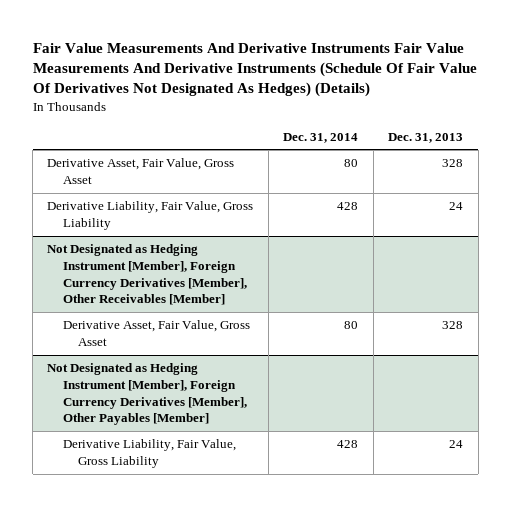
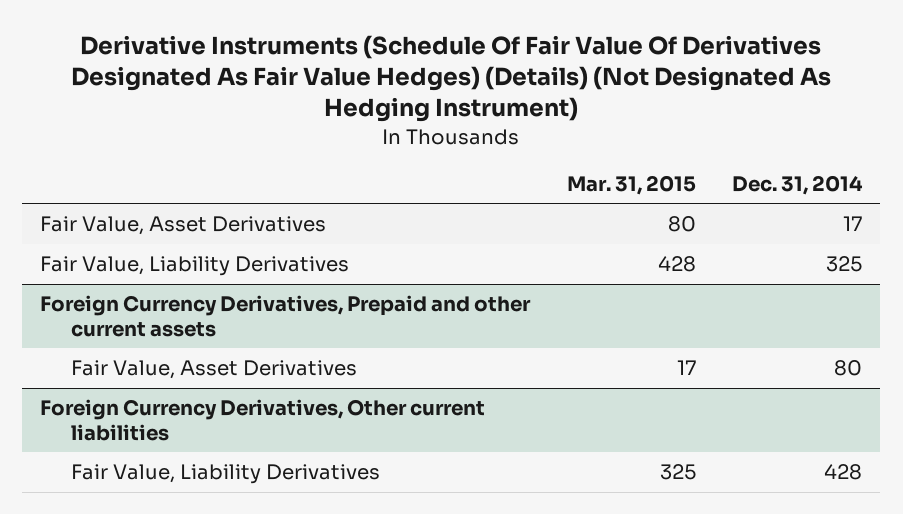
[32,42,477,98] Fair Value Measurements And Derivative Instruments Fair Value Measurements And Derivative Instruments (Schedule Of Fair Value Of Derivatives Not Designated As Hedges) (Details) -> [71,34,832,123] Derivative Instruments (Schedule Of Fair Value Of Derivatives Designated As Fair Value Hedges) (Details) (Not Designated As Hedging Instrument)
[388,132,464,143] Dec. 31, 2013 -> none
none -> [566,175,696,196] Mar. 31, 2015
[47,244,247,306] Not Designated as Hedging Instrument [Member], Foreign Currency Derivatives [Member], Other Receivables [Member] -> none
[47,363,247,426] Not Designated as Hedging Instrument [Member], Foreign Currency Derivatives [Member], Other Payables [Member] -> none
[47,158,235,184] Derivative Asset, Fair Value, Gross Asset -> [40,216,327,236] Fair Value, Asset Derivatives
[344,159,359,168] 80 -> [843,216,863,232] 17
[47,201,254,230] Derivative Liability, Fair Value, Gross Liability -> [40,256,350,277] Fair Value, Liability Derivatives
[337,202,359,211] 428 -> [826,256,863,273] 325
none -> [40,295,532,337] Foreign Currency Derivatives, Prepaid and other current assets
[62,320,250,346] Derivative Asset, Fair Value, Gross Asset -> [71,360,358,380] Fair Value, Asset Derivatives
none -> [40,399,486,441] Foreign Currency Derivatives, Other current liabilities
[62,439,236,468] Derivative Liability, Fair Value, Gross Liability -> [71,464,381,485] Fair Value, Liability Derivatives

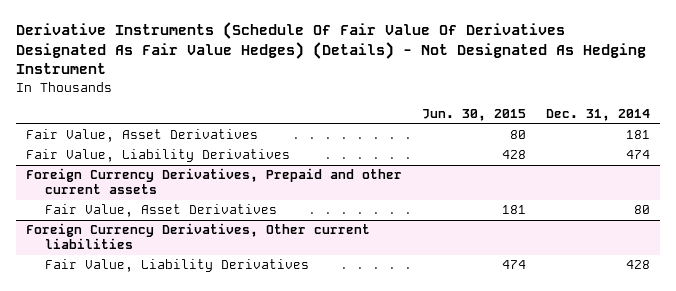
[71,34,832,123] Derivative Instruments (Schedule Of Fair Value Of Derivatives Designated As Fair Value Hedges) (Details) (Not Designated As Hedging Instrument) -> [15,22,646,75] Derivative Instruments (Schedule Of Fair Value Of Derivatives Designated As Fair Value Hedges) (Details) - Not Designated As Hedging Instrument
[566,175,696,196] Mar. 31, 2015 -> none
none -> [421,109,526,122] Jun. 30, 2015
[843,216,863,232] 17 -> [626,130,651,140] 181
[826,256,863,273] 325 -> [626,150,651,160] 474

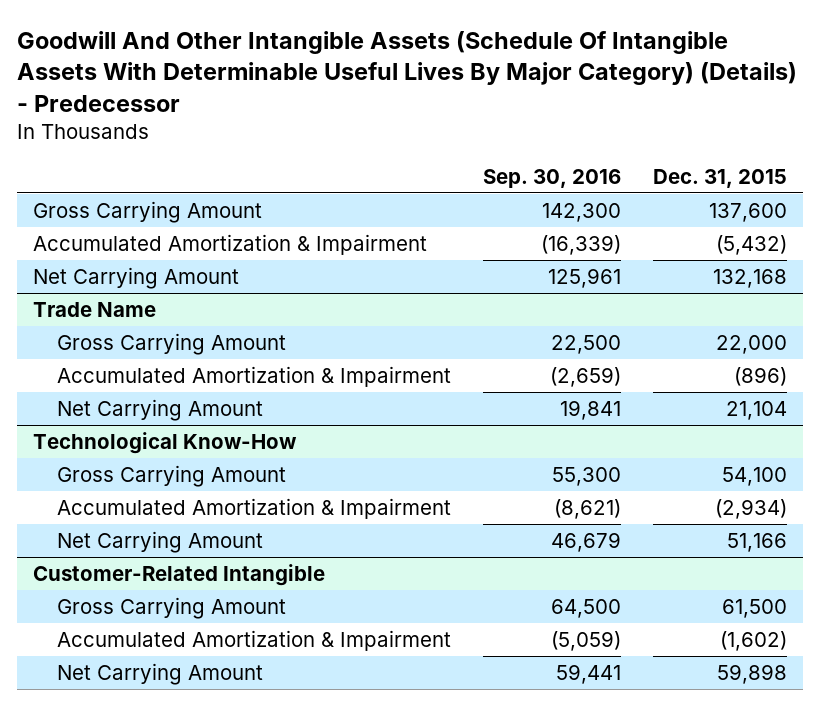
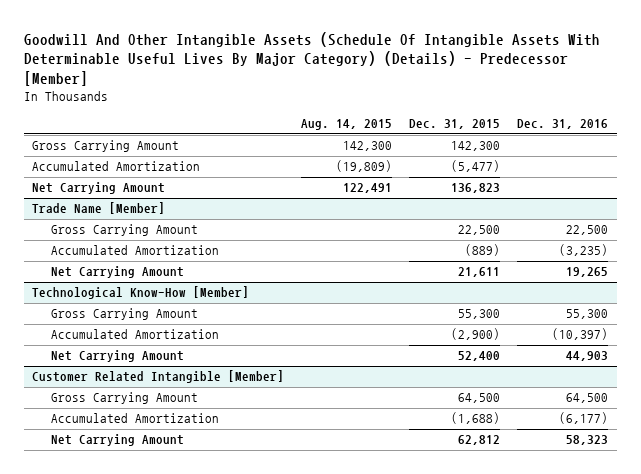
[17,30,798,112] Goodwill And Other Intangible Assets (Schedule Of Intangible Assets With Determinable Useful Lives By Major Category) (Details) - Predecessor -> [23,31,600,87] Goodwill And Other Intangible Assets (Schedule Of Intangible Assets With Determinable Useful Lives By Major Category) (Details) - Predecessor [Member]
[483,168,622,188] Sep. 30, 2016 -> none
none -> [301,119,393,131] Aug. 14, 2015
none -> [517,119,609,130] Dec. 31, 2016
[709,203,788,223] 137,600 -> [451,141,501,152] 142,300
[33,234,428,256] Accumulated Amortization & Impairment -> [32,161,201,172] Accumulated Amortization
[716,235,788,256] (5,432) -> [451,160,501,173] (5,477)
[713,269,788,289] 132,168 -> [451,183,501,194] 136,823
[33,302,157,318] Trade Name -> [32,202,166,215] Trade Name [Member]
[716,335,788,355] 22,000 -> [458,225,501,236] 22,500
[57,366,452,388] Accumulated Amortization & Impairment -> [51,245,220,256] Accumulated Amortization
[734,367,788,387] (896) -> [465,244,501,257] (889)
[726,401,788,421] 21,104 -> [458,267,501,278] 21,611
[33,432,298,455] Technological Know-How -> [32,286,250,300] Technological Know-How [Member]
[722,467,788,487] 54,100 -> [458,309,501,320] 55,300
[57,498,452,520] Accumulated Amortization & Impairment -> [51,329,220,340] Accumulated Amortization
[715,499,788,520] (2,934) -> [451,328,501,341] (2,900)
[727,533,788,553] 51,166 -> [458,351,501,362] 52,400
[33,564,326,587] Customer-Related Intangible -> [32,370,285,384] Customer Related Intangible [Member]
[722,599,788,619] 61,500 -> [458,393,501,404] 64,500
[57,630,452,652] Accumulated Amortization & Impairment -> [51,413,220,424] Accumulated Amortization
[720,631,788,652] (1,602) -> [451,412,501,425] (1,688)
[717,664,788,685] 59,898 -> [458,435,501,446] 62,812

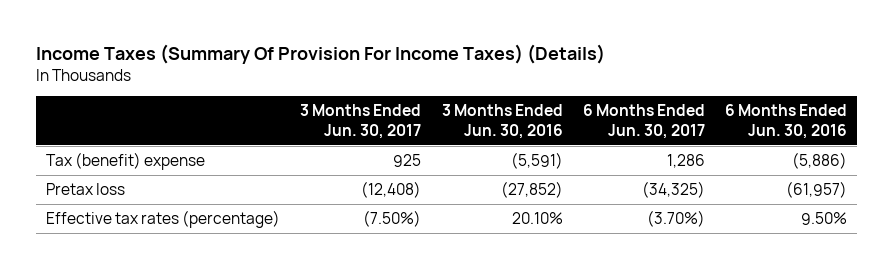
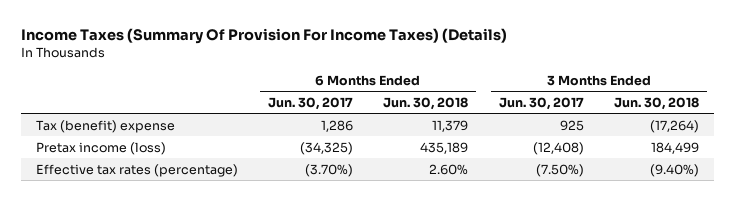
[441,104,563,139] 3 Months Ended Jun. 30, 2016 -> none
[725,104,848,139] 6 Months Ended Jun. 30, 2016 -> none
none -> [383,96,469,110] Jun. 30, 2018
none -> [614,96,700,110] Jun. 30, 2018
[46,183,126,196] Pretax loss -> [35,141,166,155] Pretax income (loss)

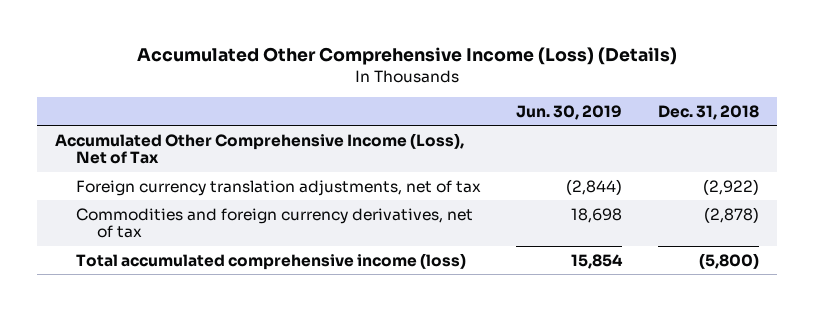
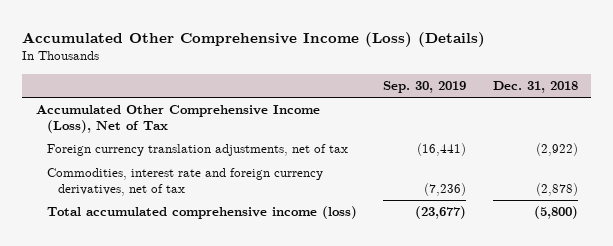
[516,104,623,120] Jun. 30, 2019 -> none
none -> [383,81,467,94] Sep. 30, 2019
[75,207,473,239] Commodities and foreign currency derivatives, net of tax -> [46,168,323,196] Commodities, interest rate and foreign currency derivatives, net of tax

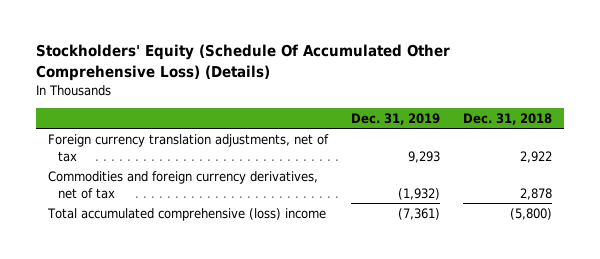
[22,31,486,47] Accumulated Other Comprehensive Income (Loss) (Details) -> [36,44,451,81] Stockholders' Equity (Schedule Of Accumulated Other Comprehensive Loss) (Details)
[383,81,467,94] Sep. 30, 2019 -> none
none -> [351,112,441,125] Dec. 31, 2019
[35,105,320,133] Accumulated Other Comprehensive Income (Loss), Net of Tax -> none
[535,143,578,157] (2,922) -> [520,150,553,163] 2,922
[46,168,323,196] Commodities, interest rate and foreign currency derivatives, net of tax -> [47,170,318,199] Commodities and foreign currency derivatives, net of tax
[535,182,578,196] (2,878) -> [520,187,553,200] 2,878
[46,206,357,220] Total accumulated comprehensive income (loss) -> [46,207,326,221] Total accumulated comprehensive (loss) income

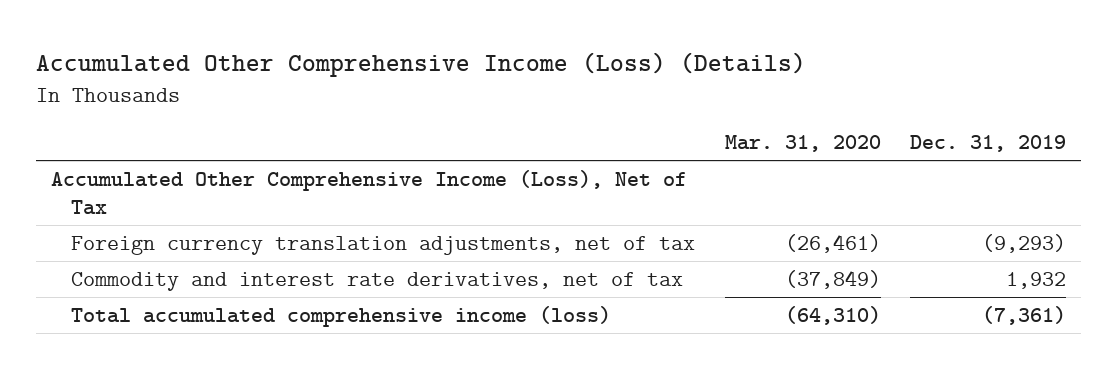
[36,44,451,81] Stockholders' Equity (Schedule Of Accumulated Other Comprehensive Loss) (Details) -> [35,51,806,77] Accumulated Other Comprehensive Income (Loss) (Details)
[463,112,553,125] Dec. 31, 2018 -> none
none -> [724,135,881,153] Mar. 31, 2020
none -> [50,170,687,216] Accumulated Other Comprehensive Income (Loss), Net of Tax
[408,150,441,163] 9,293 -> [982,234,1067,254] (9,293)
[47,170,318,199] Commodities and foreign currency derivatives, net of tax -> [71,272,684,292] Commodity and interest rate derivatives, net of tax
[398,187,441,200] (1,932) -> [1006,272,1067,290] 1,932
[46,207,326,221] Total accumulated comprehensive (loss) income -> [71,306,612,328] Total accumulated comprehensive income (loss)

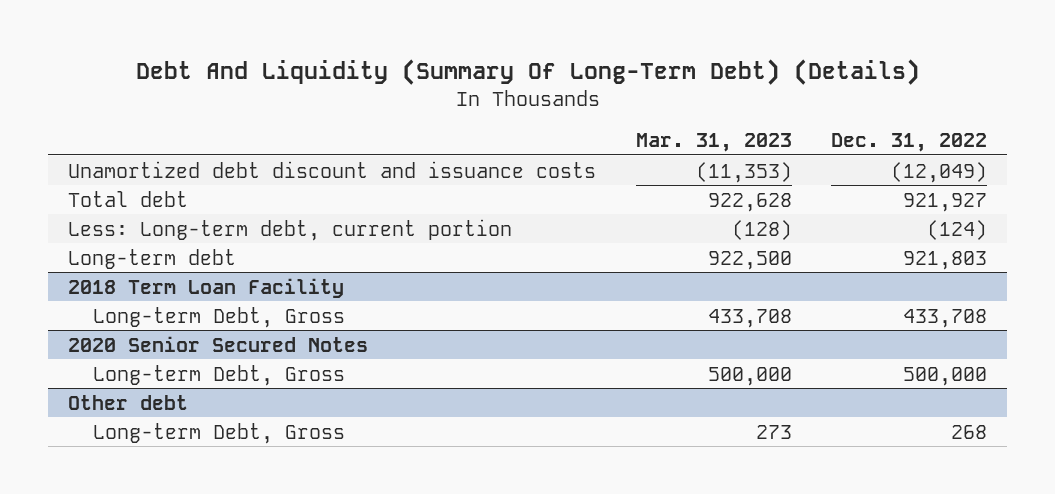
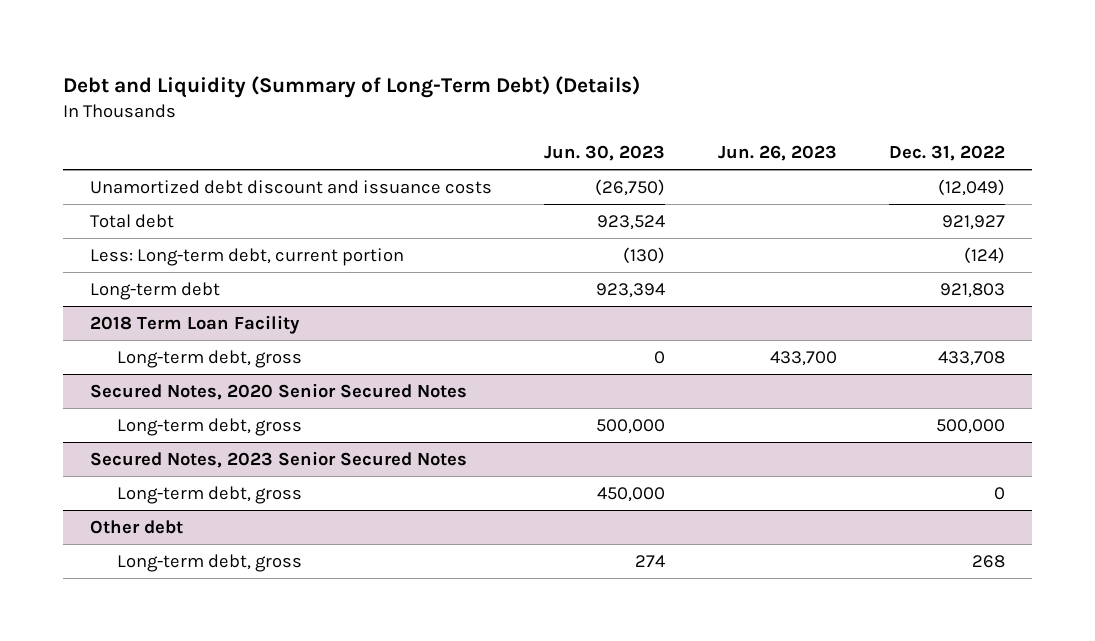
[135,58,920,85] Debt And Liquidity (Summary Of Long-Term Debt) (Details) -> [63,75,641,98] Debt and Liquidity (Summary of Long-Term Debt) (Details)
[635,133,792,153] Mar. 31, 2023 -> none
none -> [544,145,666,162] Jun. 30, 2023
none -> [717,145,837,162] Jun. 26, 2023
[92,306,345,328] Long-term Debt, Gross -> [116,349,302,368] Long-term debt, gross
[67,335,368,352] 2020 Senior Secured Notes -> [89,382,467,400] Secured Notes, 2020 Senior Secured Notes
[92,364,345,386] Long-term Debt, Gross -> [116,417,302,436] Long-term debt, gross
none -> [89,450,467,468] Secured Notes, 2023 Senior Secured Notes
none -> [116,485,302,504] Long-term debt, gross
[92,422,345,444] Long-term Debt, Gross -> [116,553,302,572] Long-term debt, gross

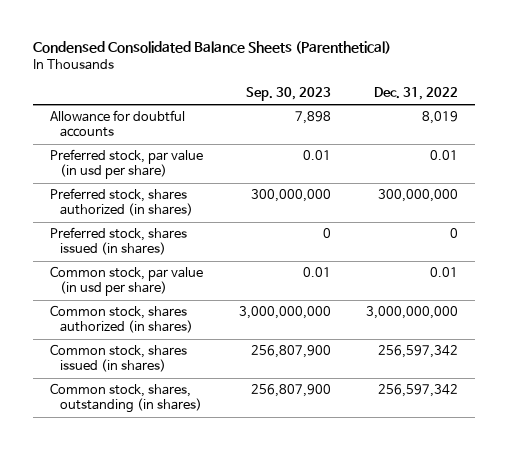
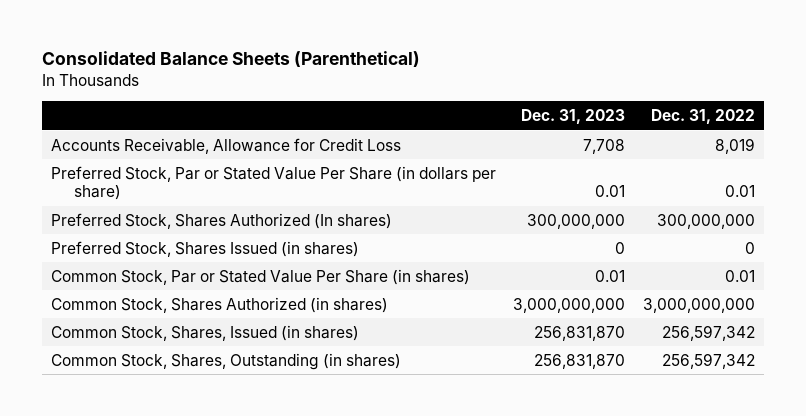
[32,40,391,54] Condensed Consolidated Balance Sheets (Parenthetical) -> [41,51,420,68] Consolidated Balance Sheets (Parenthetical)
[245,87,331,102] Sep. 30, 2023 -> none
none -> [521,109,626,125] Dec. 31, 2023
[50,110,186,138] Allowance for doubtful accounts -> [50,137,401,154] Accounts Receivable, Allowance for Credit Loss
[50,149,204,180] Preferred stock, par value (in usd per share) -> [50,165,496,200] Preferred Stock, Par or Stated Value Per Share (in dollars per share)
[50,188,193,217] Preferred stock, shares authorized (in shares) -> [50,212,392,229] Preferred Stock, Shares Authorized (In shares)
[50,227,188,256] Preferred stock, shares issued (in shares) -> [50,240,359,257] Preferred Stock, Shares Issued (in shares)
[50,266,204,297] Common stock, par value (in usd per share) -> [50,268,470,285] Common Stock, Par or Stated Value Per Share (in shares)
[50,305,193,334] Common stock, shares authorized (in shares) -> [50,296,388,313] Common Stock, Shares Authorized (in shares)
[50,344,188,373] Common stock, shares issued (in shares) -> [50,324,359,341] Common Stock, Shares, Issued (in shares)
[50,383,202,414] Common stock, shares, outstanding (in shares) -> [50,352,401,370] Common Stock, Shares, Outstanding (in shares)

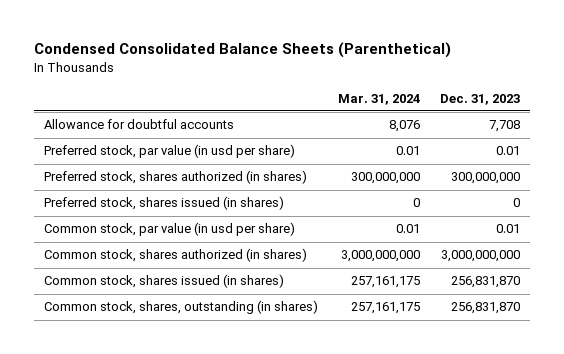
[41,51,420,68] Consolidated Balance Sheets (Parenthetical) -> [34,42,452,59] Condensed Consolidated Balance Sheets (Parenthetical)
[651,109,756,125] Dec. 31, 2022 -> none
none -> [337,93,420,105] Mar. 31, 2024
[50,137,401,154] Accounts Receivable, Allowance for Credit Loss -> [43,119,234,130] Allowance for doubtful accounts
[50,165,496,200] Preferred Stock, Par or Stated Value Per Share (in dollars per share) -> [43,144,295,159] Preferred stock, par value (in usd per share)
[50,212,392,229] Preferred Stock, Shares Authorized (In shares) -> [43,170,307,185] Preferred stock, shares authorized (in shares)
[50,240,359,257] Preferred Stock, Shares Issued (in shares) -> [43,196,284,211] Preferred stock, shares issued (in shares)
[50,268,470,285] Common Stock, Par or Stated Value Per Share (in shares) -> [43,222,295,237] Common stock, par value (in usd per share)
[50,296,388,313] Common Stock, Shares Authorized (in shares) -> [43,248,307,263] Common stock, shares authorized (in shares)
[50,324,359,341] Common Stock, Shares, Issued (in shares) -> [43,274,284,289] Common stock, shares issued (in shares)
[50,352,401,370] Common Stock, Shares, Outstanding (in shares) -> [43,300,318,315] Common stock, shares, outstanding (in shares)

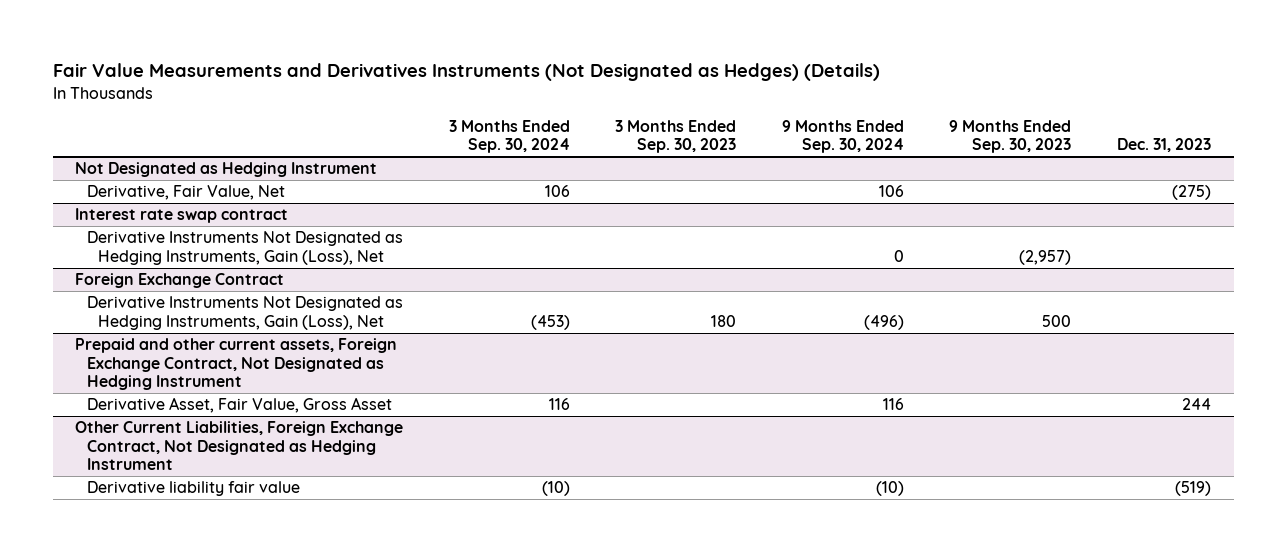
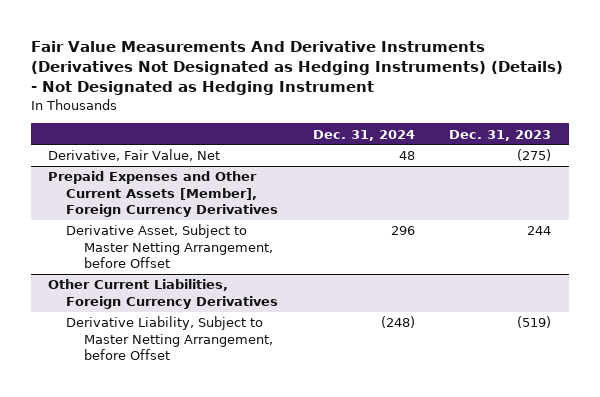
[52,63,880,82] Fair Value Measurements and Derivatives Instruments (Not Designated as Hedges) (Details) -> [31,40,564,96] Fair Value Measurements And Derivative Instruments (Derivatives Not Designated as Hedging Instruments) (Details) - Not Designated as Hedging Instrument
[448,119,570,154] 3 Months Ended Sep. 30, 2024 -> none
[615,119,737,154] 3 Months Ended Sep. 30, 2023 -> none
[781,119,904,154] 9 Months Ended Sep. 30, 2024 -> none
[949,119,1072,154] 9 Months Ended Sep. 30, 2023 -> none
none -> [312,129,415,141] Dec. 31, 2024
[75,162,378,178] Not Designated as Hedging Instrument -> none
[75,208,289,224] Interest rate swap contract -> none
[86,231,403,265] Derivative Instruments Not Designated as Hedging Instruments, Gain (Loss), Net -> none
[75,273,285,289] Foreign Exchange Contract -> none
[86,296,403,330] Derivative Instruments Not Designated as Hedging Instruments, Gain (Loss), Net -> none
[75,338,398,391] Prepaid and other current assets, Foreign Exchange Contract, Not Designated as Hedging Instrument -> none
[75,421,404,471] Other Current Liabilities, Foreign Exchange Contract, Not Designated as Hedging Instrument -> none
none -> [48,171,279,218] Prepaid Expenses and Other Current Assets [Member], Foreign Currency Derivatives
[86,397,392,414] Derivative Asset, Fair Value, Gross Asset -> [66,224,274,269] Derivative Asset, Subject to Master Netting Arrangement, before Offset
none -> [48,279,279,309] Other Current Liabilities, Foreign Currency Derivatives
[86,481,300,497] Derivative liability fair value -> [66,316,274,361] Derivative Liability, Subject to Master Netting Arrangement, before Offset

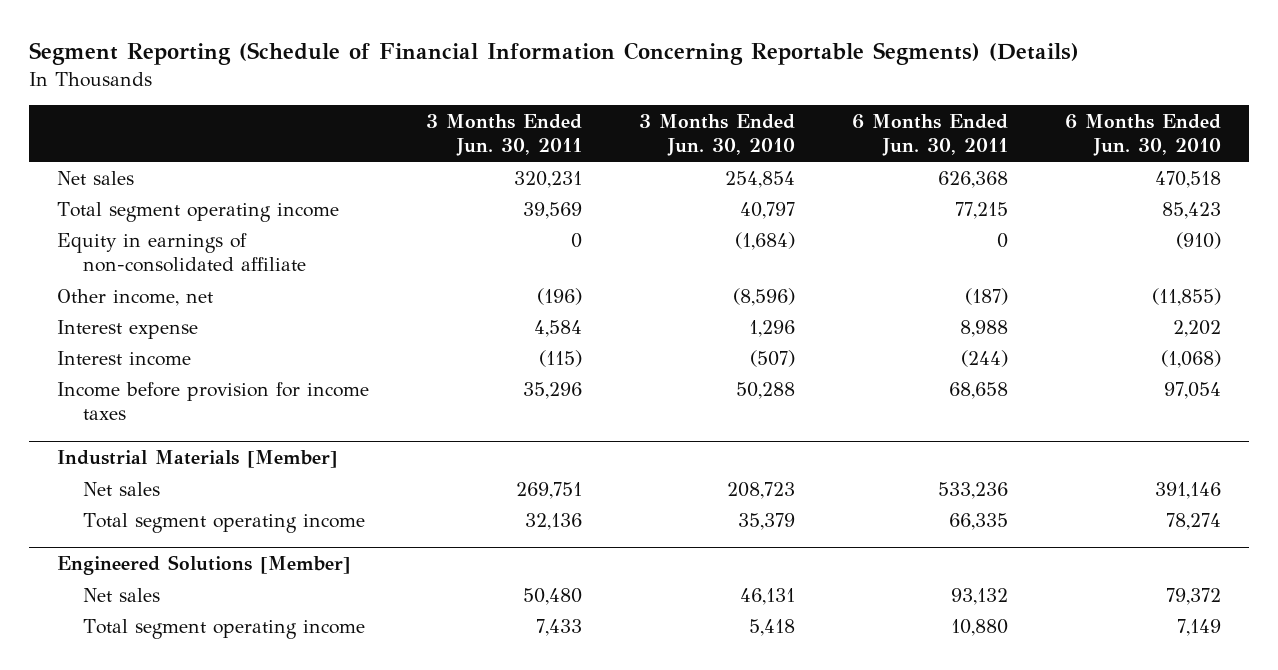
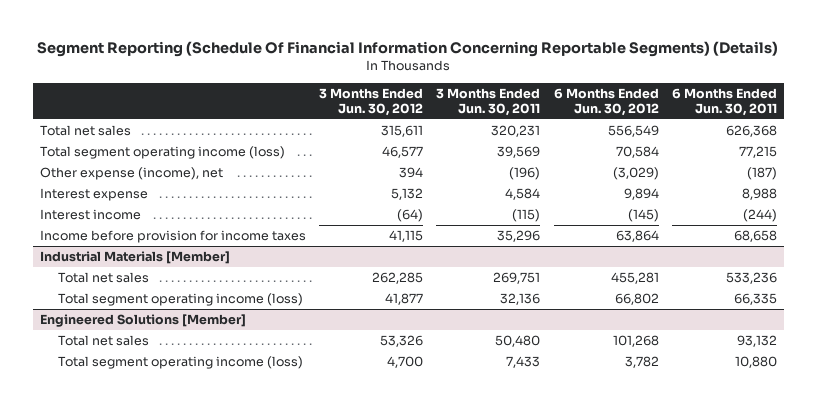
[28,42,1079,66] Segment Reporting (Schedule of Financial Information Concerning Reportable Segments) (Details) -> [37,40,779,57] Segment Reporting (Schedule Of Financial Information Concerning Reportable Segments) (Details)
[639,113,796,157] 3 Months Ended Jun. 30, 2010 -> none
[1064,113,1221,157] 6 Months Ended Jun. 30, 2010 -> none
none -> [319,88,424,116] 3 Months Ended Jun. 30, 2012
none -> [553,88,659,116] 6 Months Ended Jun. 30, 2012
[57,232,307,273] Equity in earnings of non-consolidated affiliate -> none
[57,170,135,185] Net sales -> [39,125,131,137] Total net sales
[57,201,340,222] Total segment operating income -> [39,146,285,160] Total segment operating income (loss)
[57,288,214,306] Other income, net -> [39,167,223,181] Other expense (income), net
[83,481,161,496] Net sales -> [58,272,150,284] Total net sales
[83,512,366,533] Total segment operating income -> [58,293,304,307] Total segment operating income (loss)
[83,587,161,602] Net sales -> [58,335,150,347] Total net sales
[83,618,366,639] Total segment operating income -> [58,356,304,370] Total segment operating income (loss)

